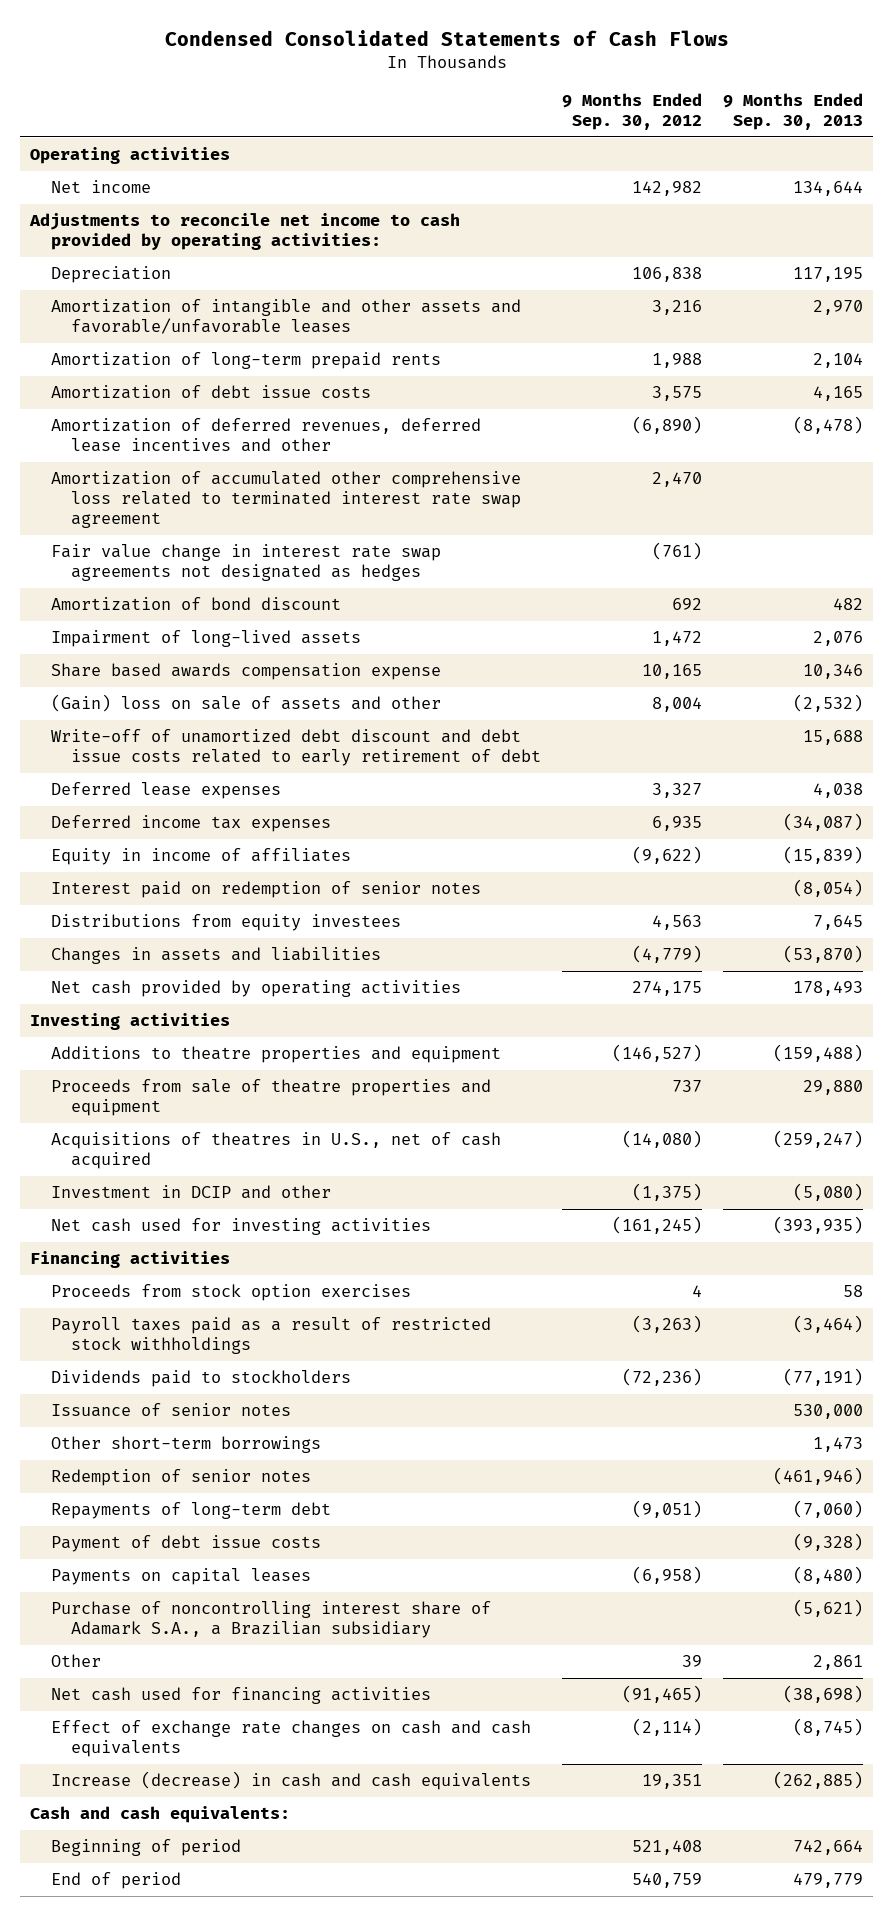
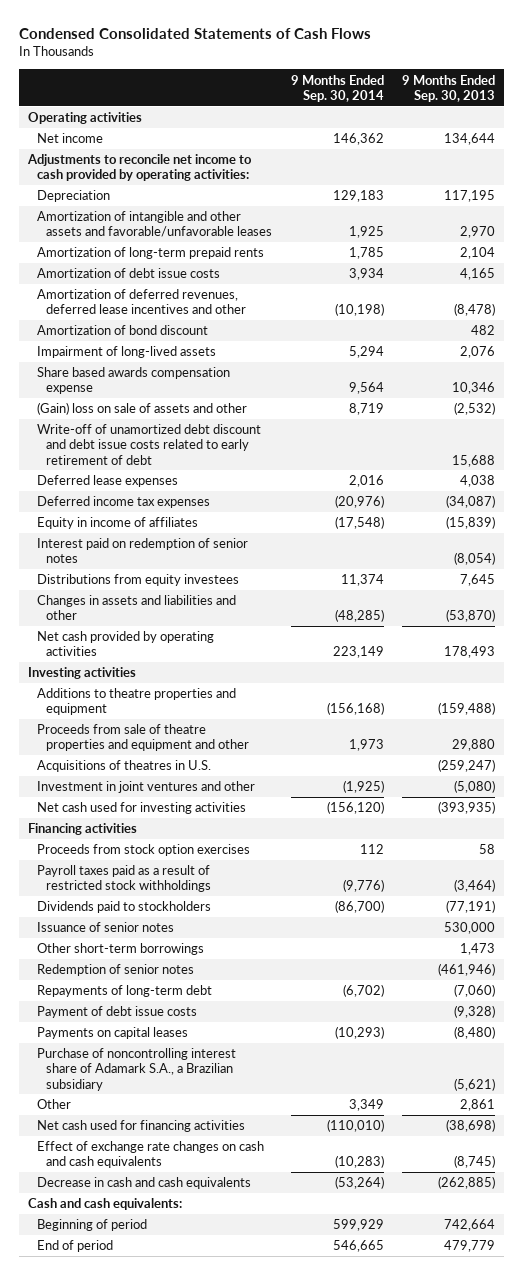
[561,93,702,131] 9 Months Ended Sep. 30, 2012 -> none
none -> [290,74,384,102] 9 Months Ended Sep. 30, 2014
[50,471,522,529] Amortization of accumulated other comprehensive loss related to terminated interest rate swap agreement -> none
[50,544,441,582] Fair value change in interest rate swap agreements not designated as hedges -> none
[50,947,381,965] Changes in assets and liabilities -> [37,595,237,621] Changes in assets and liabilities and other
[50,1079,491,1117] Proceeds from sale of theatre properties and equipment -> [37,724,250,752] Proceeds from sale of theatre properties and equipment and other
[50,1132,501,1170] Acquisitions of theatres in U.S., net of cash acquired -> [37,760,212,773] Acquisitions of theatres in U.S.
[50,1185,331,1200] Investment in DCIP and other -> [37,781,256,794] Investment in joint ventures and other
[50,1771,531,1791] Increase (decrease) in cash and cash equivalents -> [37,1177,252,1190] Decrease in cash and cash equivalents

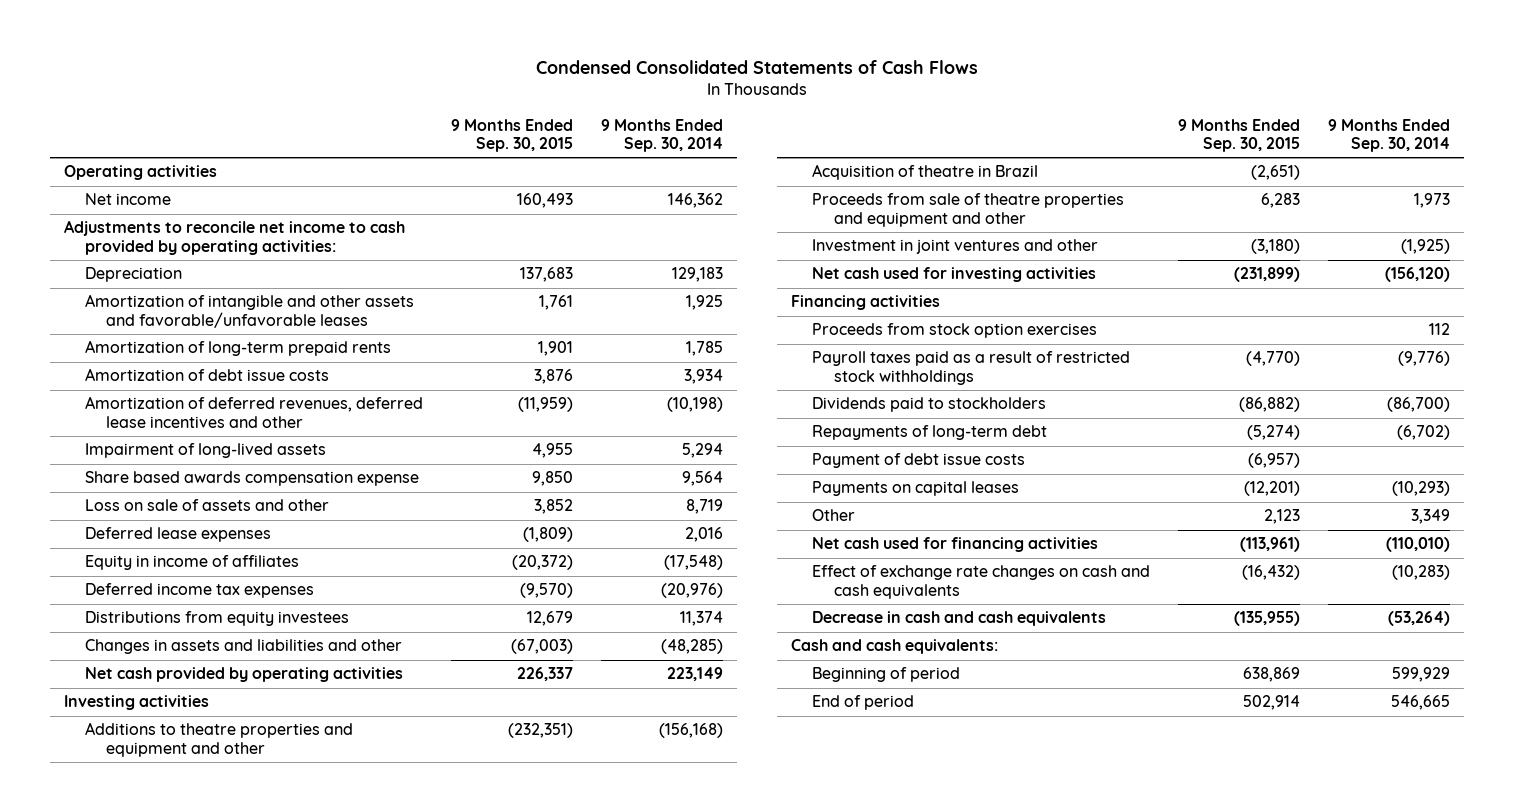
[401,74,495,102] 9 Months Ended Sep. 30, 2013 -> none
none -> [451,118,574,153] 9 Months Ended Sep. 30, 2015
[37,325,209,336] Amortization of bond discount -> none
[37,424,262,465] Write-off of unamortized debt discount and debt issue costs related to early retirement of debt -> none
[37,402,248,416] (Gain) loss on sale of assets and other -> [84,499,329,512] Loss on sale of assets and other
[37,538,249,564] Interest paid on redemption of senior notes -> none
[37,496,211,509] Deferred income tax expenses -> [84,583,314,599] Deferred income tax expenses
[37,688,237,716] Additions to theatre properties and equipment -> [84,722,353,758] Additions to theatre properties and equipment and other
none -> [812,164,1039,181] Acquisition of theatre in Brazil
[37,760,212,773] Acquisitions of theatres in U.S. -> none
[37,922,175,933] Issuance of senior notes -> none
[37,943,205,956] Other short-term borrowings -> none
[37,964,195,977] Redemption of senior notes -> none
[37,1048,237,1091] Purchase of noncontrolling interest share of Adamark S.A., a Brazilian subsidiary -> none

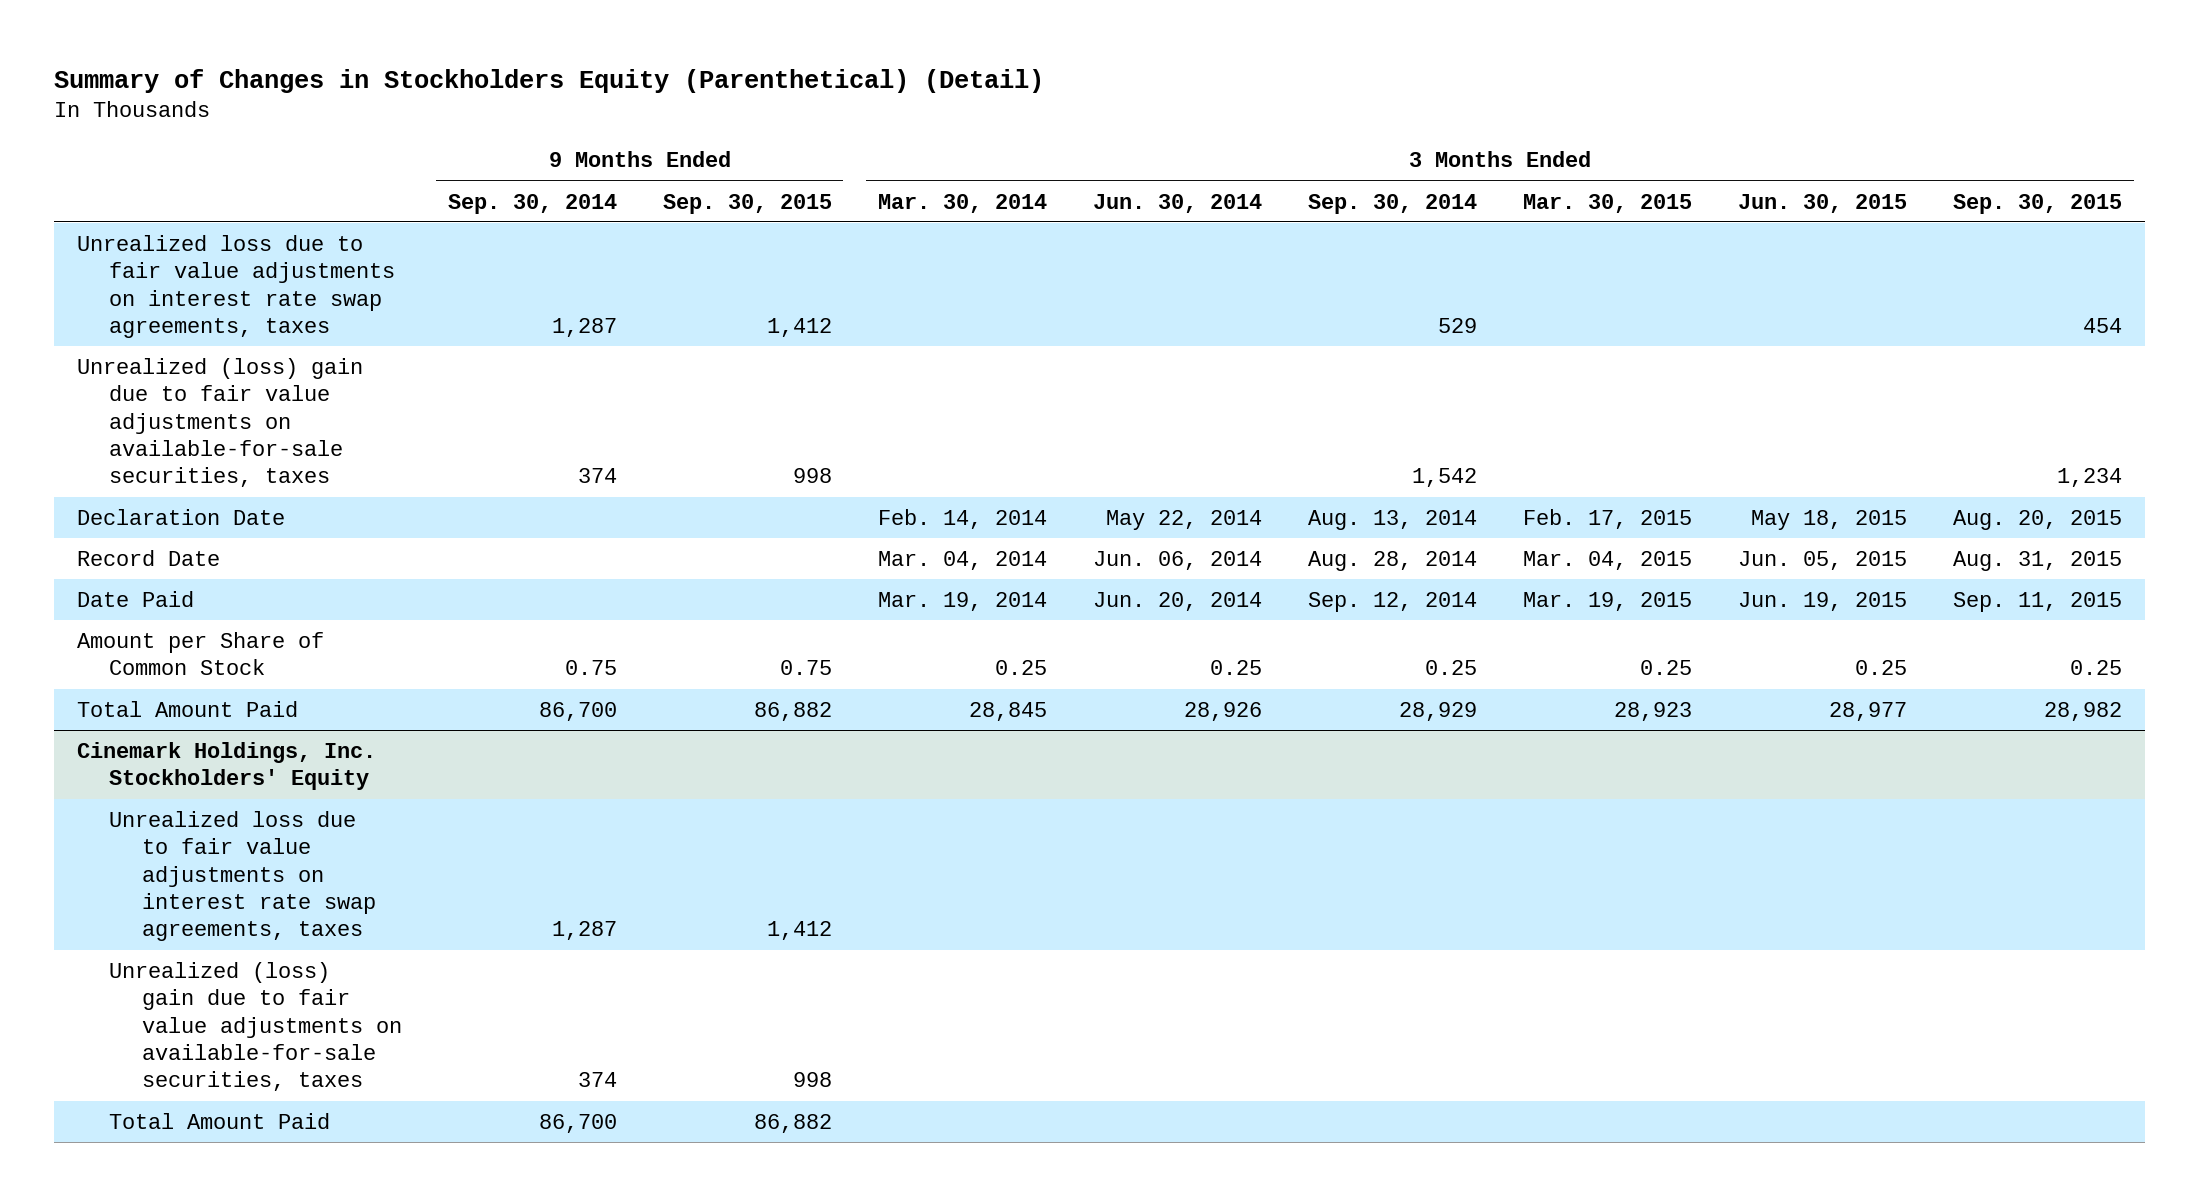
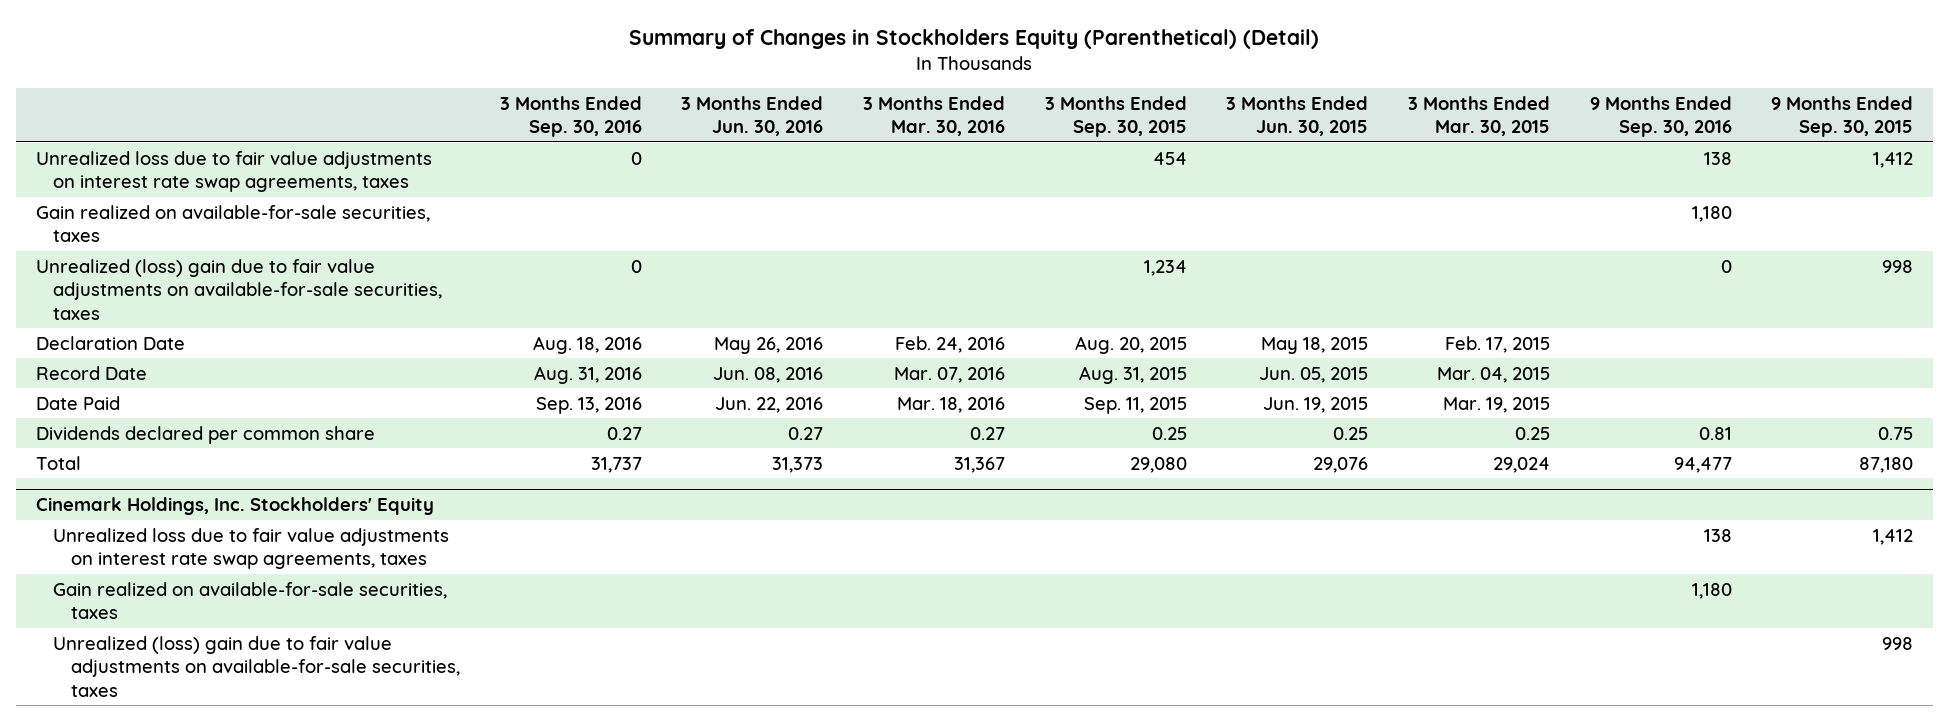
[447,193,617,214] Sep. 30, 2014 -> none
[877,193,1047,213] Mar. 30, 2014 -> none
[1092,193,1262,213] Jun. 30, 2014 -> none
[1307,193,1477,214] Sep. 30, 2014 -> none
none -> [499,95,642,138] 3 Months Ended Sep. 30, 2016
none -> [681,95,824,137] 3 Months Ended Jun. 30, 2016
none -> [863,95,1006,137] 3 Months Ended Mar. 30, 2016
none -> [1589,95,1732,138] 9 Months Ended Sep. 30, 2016
none -> [35,204,430,243] Gain realized on available-for-sale securities, taxes
[76,700,298,717] Total Amount Paid -> none
[76,631,324,676] Amount per Share of Common Stock -> [35,425,375,444] Dividends declared per common share
none -> [35,455,81,470] Total
none -> [53,581,448,620] Gain realized on available-for-sale securities, taxes
[109,1112,331,1129] Total Amount Paid -> none

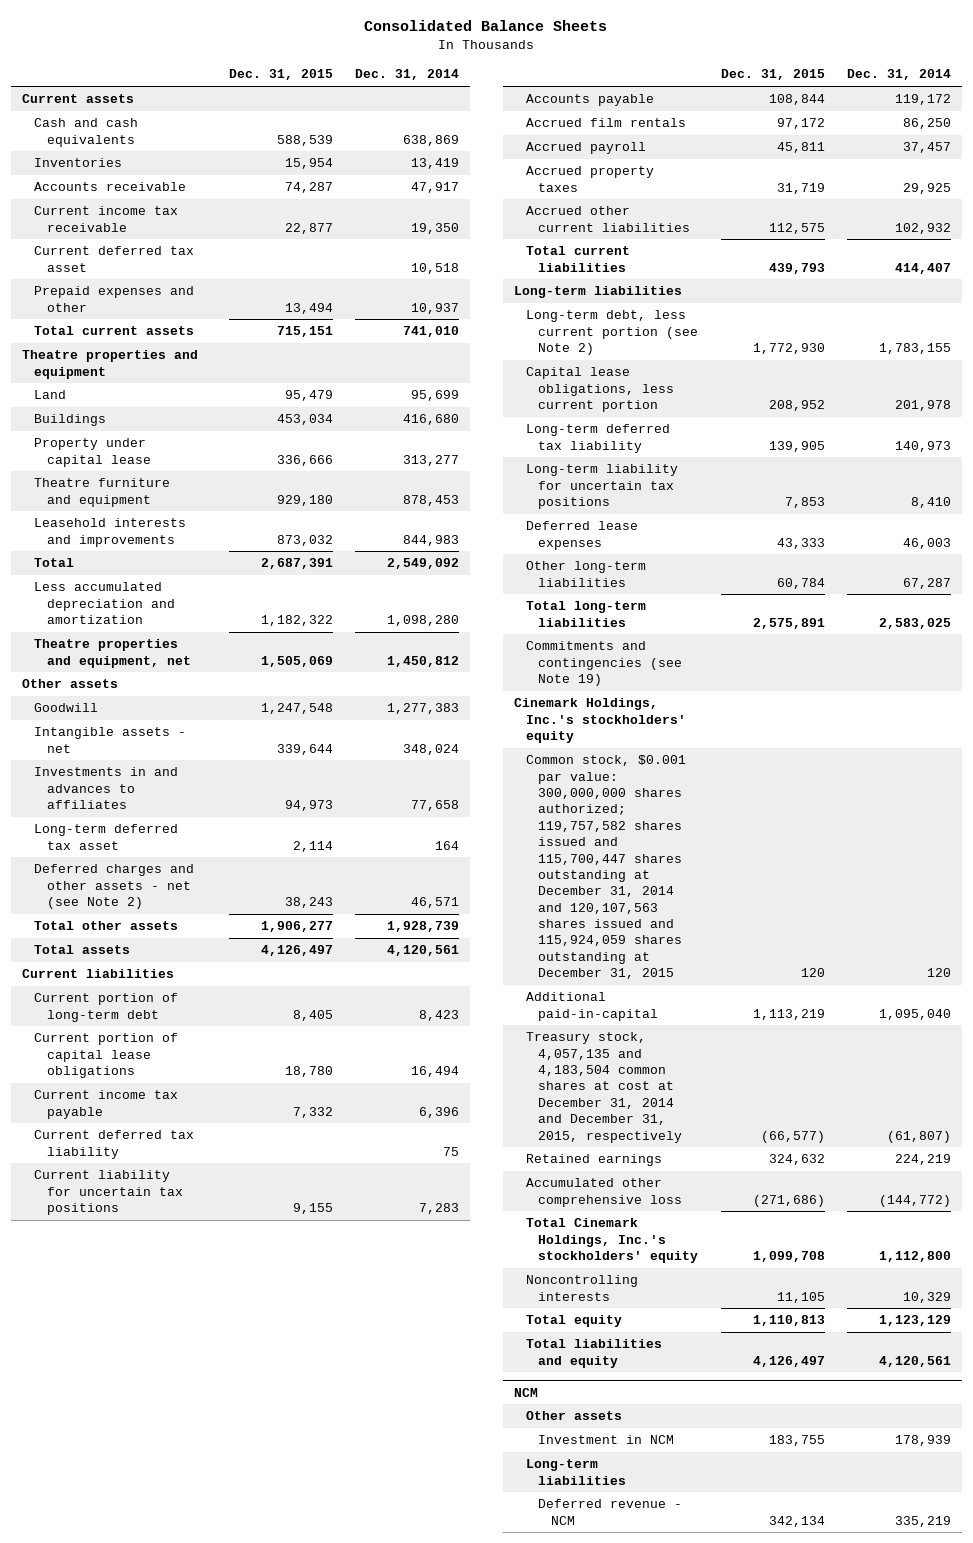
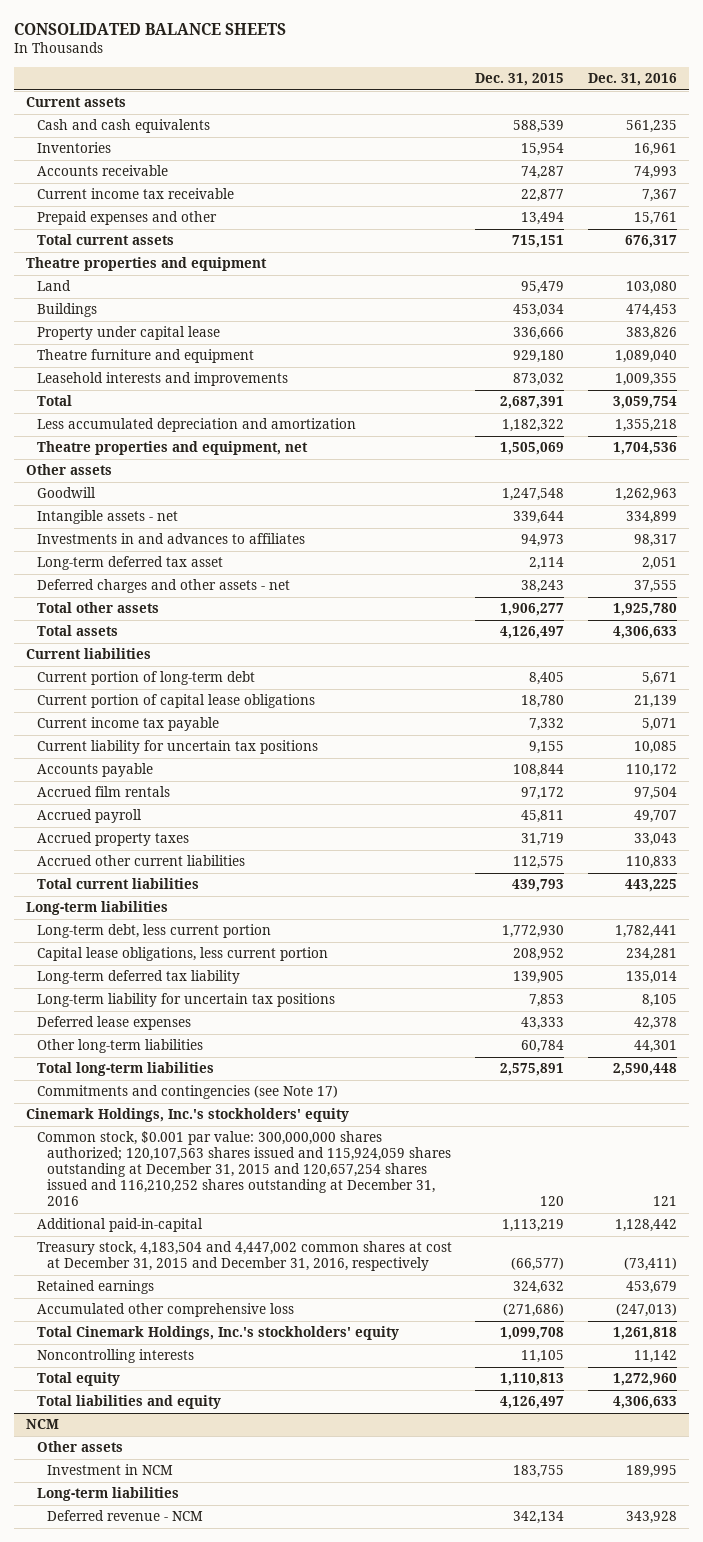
[364,20,608,32] Consolidated Balance Sheets -> [14,23,287,36] CONSOLIDATED BALANCE SHEETS
[354,69,459,81] Dec. 31, 2014 -> none
none -> [587,73,677,87] Dec. 31, 2016
[34,246,195,272] Current deferred tax asset -> none
[34,864,195,910] Deferred charges and other assets - net (see Note 2) -> [36,579,290,594] Deferred charges and other assets - net
[34,1130,195,1159] Current deferred tax liability -> none
[526,310,699,356] Long-term debt, less current portion (see Note 2) -> [36,924,271,939] Long-term debt, less current portion
[526,641,683,687] Commitments and contingencies (see Note 19) -> [36,1085,338,1100] Commitments and contingencies (see Note 17)
[526,755,687,980] Common stock, $0.001 par value: 300,000,000 shares authorized; 119,757,582 shares issued and 115,700,447 shares outstanding at December 31, 2014 and 120,107,563 shares issued and 115,924,059 shares outstanding at December 31, 2015 -> [36,1131,452,1207] Common stock, $0.001 par value: 300,000,000 shares authorized; 120,107,563 shares issued and 115,924,059 shares outstanding at December 31, 2015 and 120,657,254 shares issued and 116,210,252 shares outstanding at December 31, 2016
[526,1032,683,1143] Treasury stock, 4,057,135 and 4,183,504 common shares at cost at December 31, 2014 and December 31, 2015, respectively -> [36,1241,452,1272] Treasury stock, 4,183,504 and 4,447,002 common shares at cost at December 31, 2015 and December 31, 2016, respectively

